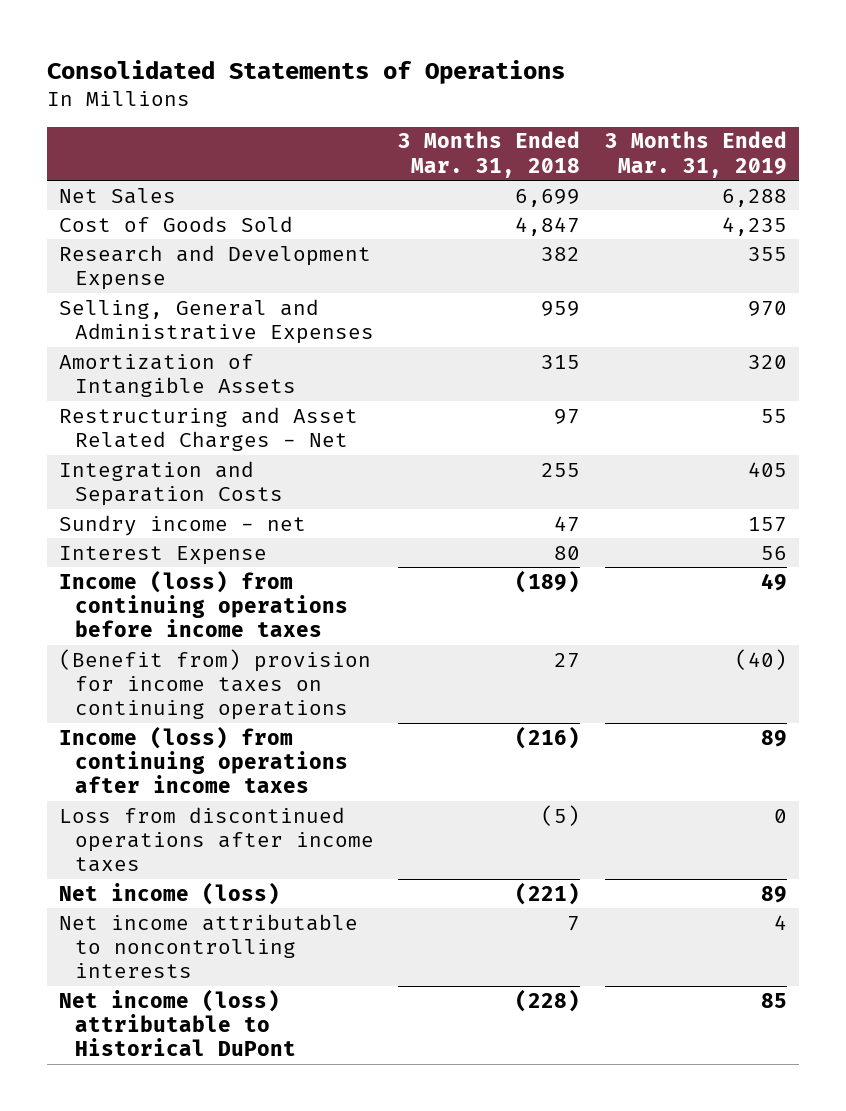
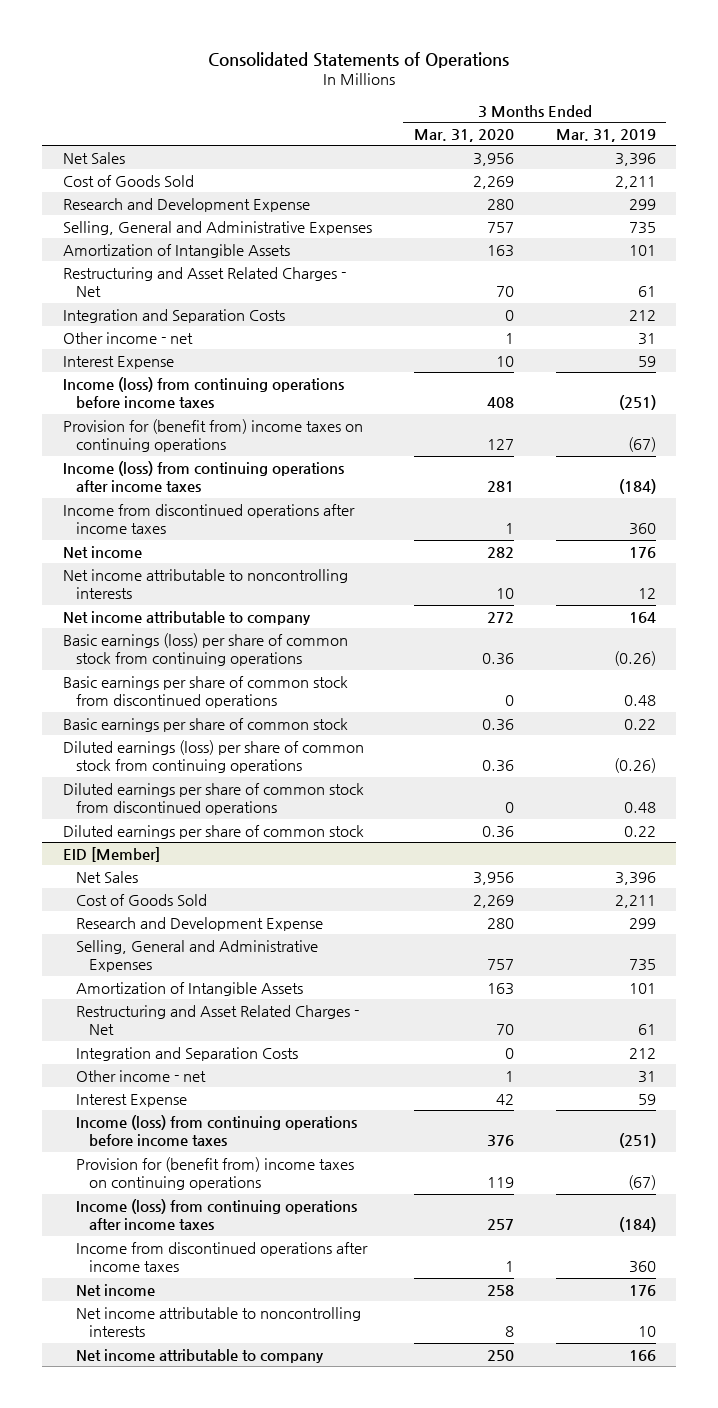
[398,131,581,178] 3 Months Ended Mar. 31, 2018 -> none
none -> [413,128,514,142] Mar. 31, 2020
[721,188,787,207] 6,288 -> [614,152,656,166] 3,396
[721,216,787,236] 4,235 -> [614,175,656,189] 2,211
[747,246,787,261] 355 -> [628,198,656,210] 299
[747,300,787,316] 970 -> [628,221,656,234] 735
[747,354,787,369] 320 -> [628,244,656,256] 101
[760,408,787,423] 55 -> [637,286,656,298] 61
[747,461,787,477] 405 -> [628,309,656,321] 212
[59,514,307,536] Sundry income - net -> [62,331,193,344] Other income - net
[747,516,787,532] 157 -> [637,332,656,345] 31
[760,545,787,560] 56 -> [637,355,656,367] 59
[760,572,787,591] 49 -> [618,395,656,411] (251)
[59,648,372,721] (Benefit from) provision for income taxes on continuing operations -> [62,418,363,453] Provision for (benefit from) income taxes on continuing operations
[734,648,787,670] (40) -> [627,437,656,453] (67)
[760,729,787,747] 89 -> [618,479,656,495] (184)
[59,806,374,873] Loss from discontinued operations after income taxes -> [62,503,355,535] Income from discontinued operations after income taxes
[773,808,787,823] 0 -> [628,523,656,536] 360
[59,881,281,905] Net income (loss) -> [62,545,142,558] Net income
[760,885,787,903] 89 -> [628,546,656,558] 176
[773,914,787,930] 4 -> [637,588,656,600] 12
[59,988,296,1057] Net income (loss) attributable to Historical DuPont -> [62,610,311,625] Net income attributable to company
[760,992,787,1008] 85 -> [628,611,656,623] 164
none -> [62,632,348,667] Basic earnings (loss) per share of common stock from continuing operations
none -> [62,675,348,709] Basic earnings per share of common stock from discontinued operations
none -> [62,717,348,732] Basic earnings per share of common stock
none -> [62,739,364,774] Diluted earnings (loss) per share of common stock from continuing operations
none -> [62,782,364,816] Diluted earnings per share of common stock from discontinued operations
none -> [62,824,364,839] Diluted earnings per share of common stock
none -> [62,846,160,862] EID [Member]
none -> [75,870,138,883] Net Sales
none -> [75,893,207,906] Cost of Goods Sold
none -> [75,916,323,931] Research and Development Expense
none -> [75,939,318,973] Selling, General and Administrative Expenses
none -> [75,981,303,996] Amortization of Intangible Assets
none -> [75,1004,359,1036] Restructuring and Asset Related Charges - Net
none -> [75,1046,298,1061] Integration and Separation Costs
none -> [75,1069,206,1082] Other income - net
none -> [75,1093,187,1107] Interest Expense
none -> [75,1114,357,1147] Income (loss) from continuing operations before income taxes
none -> [75,1156,354,1191] Provision for (benefit from) income taxes on continuing operations
none -> [75,1198,357,1231] Income (loss) from continuing operations after income taxes
none -> [75,1241,368,1273] Income from discontinued operations after income taxes
none -> [75,1283,155,1296] Net income
none -> [75,1306,361,1338] Net income attributable to noncontrolling interests
none -> [75,1348,324,1363] Net income attributable to company

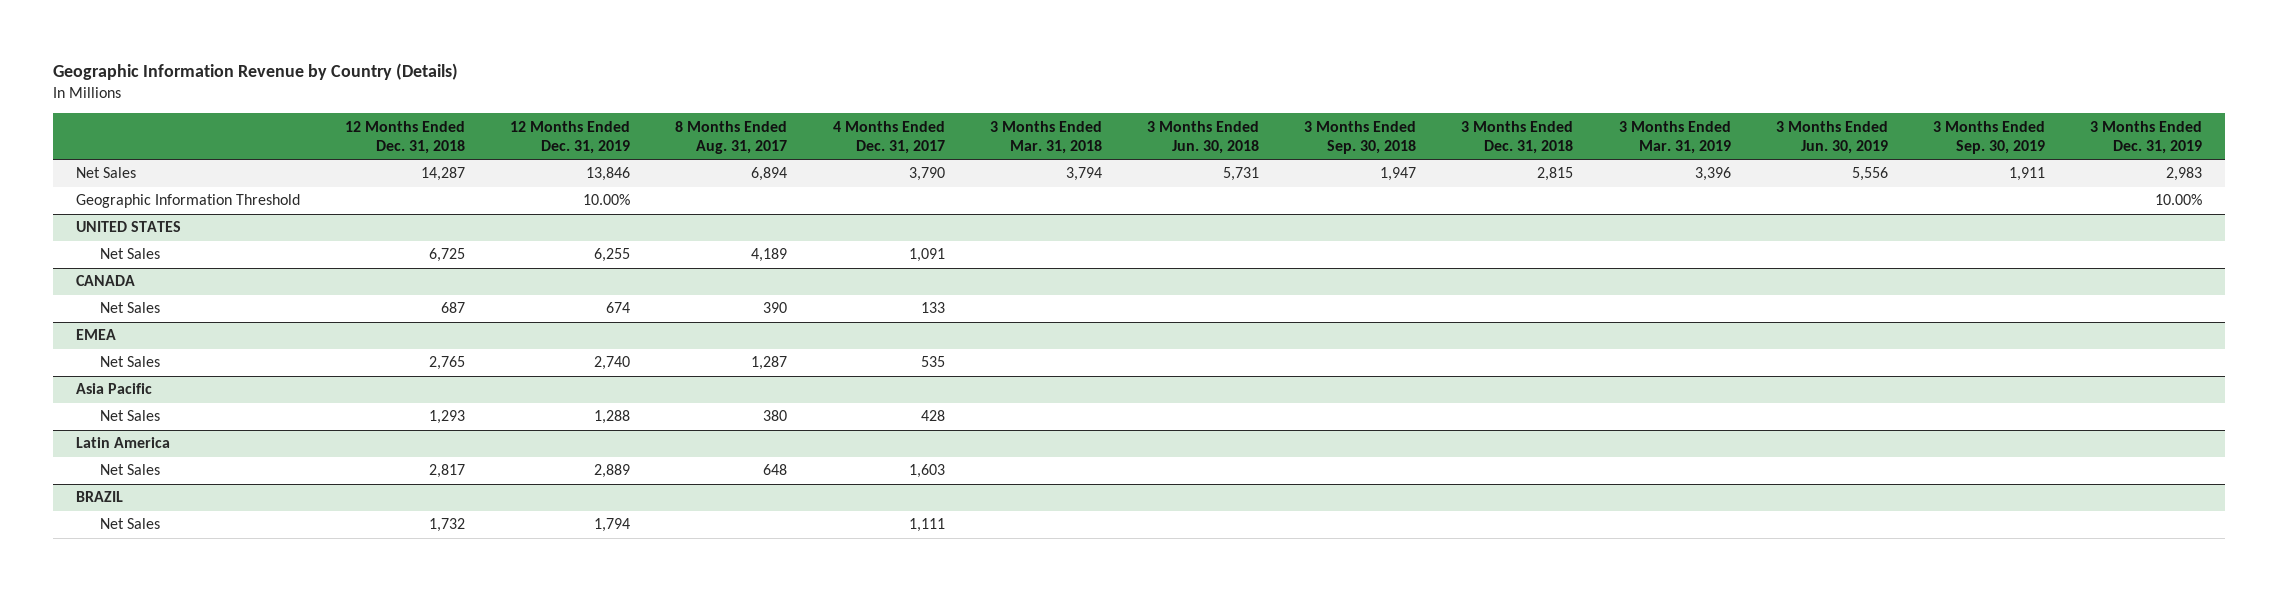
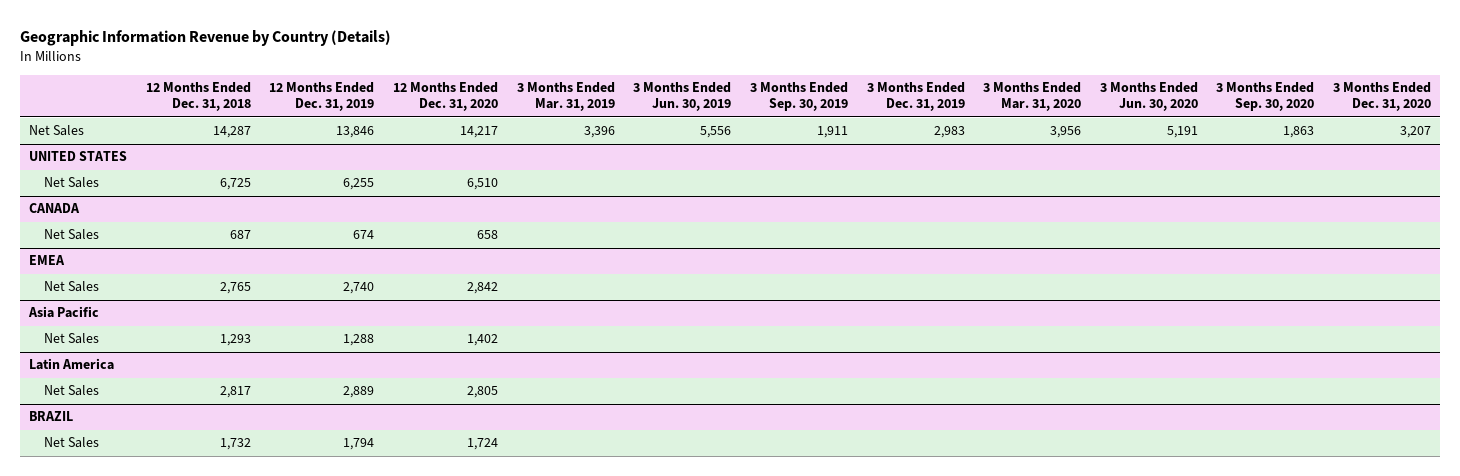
[675,120,788,154] 8 Months Ended Aug. 31, 2017 -> none
[832,120,945,154] 4 Months Ended Dec. 31, 2017 -> none
[989,120,1102,154] 3 Months Ended Mar. 31, 2018 -> none
[1147,120,1260,154] 3 Months Ended Jun. 30, 2018 -> none
[1304,120,1417,154] 3 Months Ended Sep. 30, 2018 -> none
[1461,120,1574,154] 3 Months Ended Dec. 31, 2018 -> none
none -> [393,82,499,112] 12 Months Ended Dec. 31, 2020
none -> [983,82,1082,112] 3 Months Ended Mar. 31, 2020
none -> [1099,82,1198,112] 3 Months Ended Jun. 30, 2020
none -> [1216,82,1315,112] 3 Months Ended Sep. 30, 2020
none -> [1333,82,1432,112] 3 Months Ended Dec. 31, 2020
[75,194,300,209] Geographic Information Threshold -> none

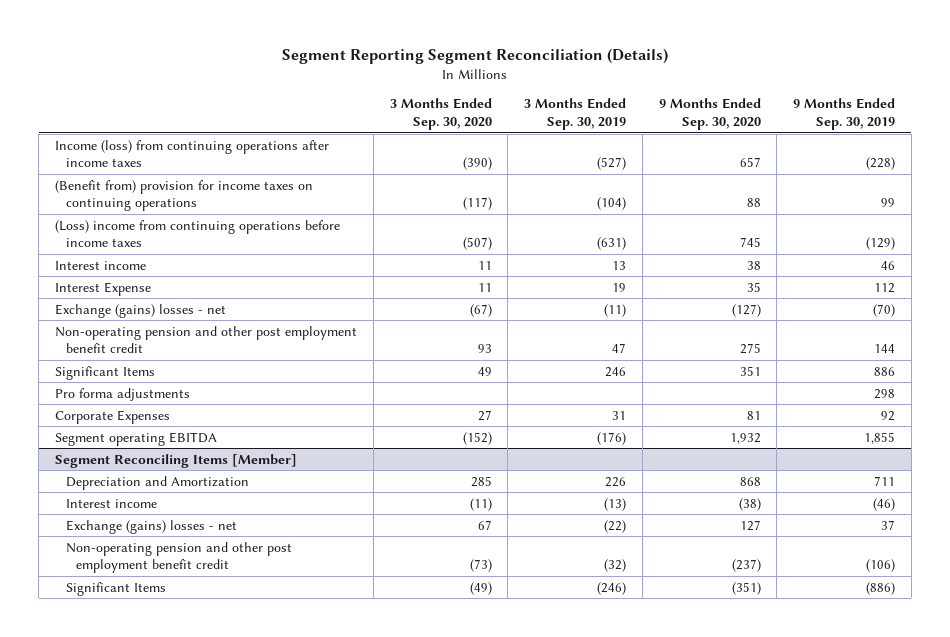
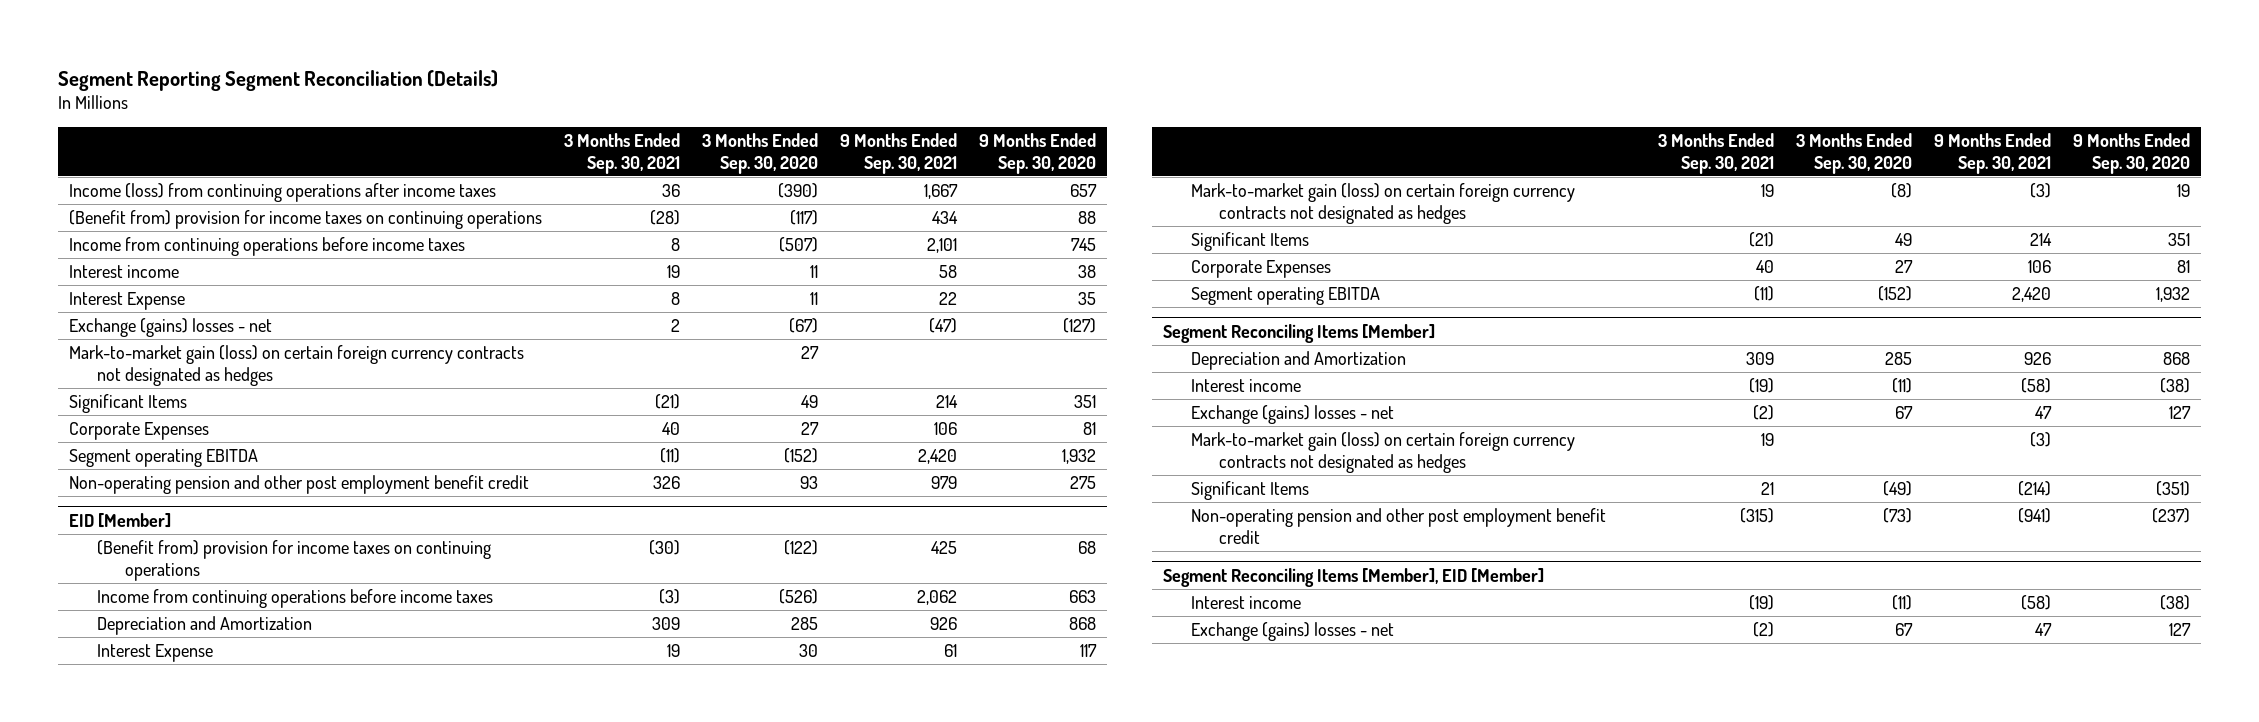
[524,98,627,130] 3 Months Ended Sep. 30, 2019 -> none
[793,98,896,130] 9 Months Ended Sep. 30, 2019 -> none
none -> [564,133,681,174] 3 Months Ended Sep. 30, 2021
none -> [840,133,958,174] 9 Months Ended Sep. 30, 2021
[55,219,341,248] (Loss) income from continuing operations before income taxes -> [68,237,465,257] Income from continuing operations before income taxes
none -> [68,345,524,386] Mark-to-market gain (loss) on certain foreign currency contracts not designated as hedges
none -> [68,394,187,414] Significant Items
none -> [68,422,209,441] Corporate Expenses
none -> [68,449,258,468] Segment operating EBITDA
none -> [68,512,171,528] EID [Member]
none -> [97,540,492,581] (Benefit from) provision for income taxes on continuing operations
none -> [97,589,494,609] Income from continuing operations before income taxes
none -> [97,616,313,636] Depreciation and Amortization
none -> [97,644,214,663] Interest Expense
none -> [1191,183,1576,224] Mark-to-market gain (loss) on certain foreign currency contracts not designated as hedges
[55,387,191,401] Pro forma adjustments -> none
none -> [1191,432,1576,473] Mark-to-market gain (loss) on certain foreign currency contracts not designated as hedges
[65,541,292,574] Non-operating pension and other post employment benefit credit -> [1191,508,1607,544] Non-operating pension and other post employment benefit credit
none -> [1162,567,1544,587] Segment Reconciling Items [Member], EID [Member]
none -> [1191,596,1302,610] Interest income
none -> [1191,622,1395,642] Exchange (gains) losses - net

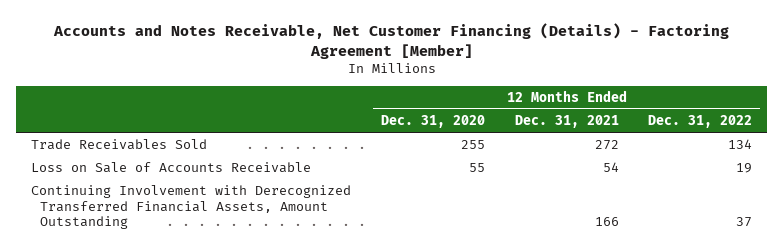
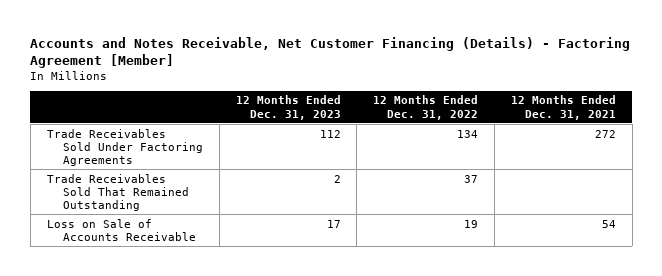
[380,115,485,129] Dec. 31, 2020 -> none
none -> [235,95,341,120] 12 Months Ended Dec. 31, 2023
[30,139,207,151] Trade Receivables Sold -> [46,128,203,167] Trade Receivables Sold Under Factoring Agreements
none -> [46,173,189,212] Trade Receivables Sold That Remained Outstanding
[30,185,351,230] Continuing Involvement with Derecognized Transferred Financial Assets, Amount Outstanding -> none

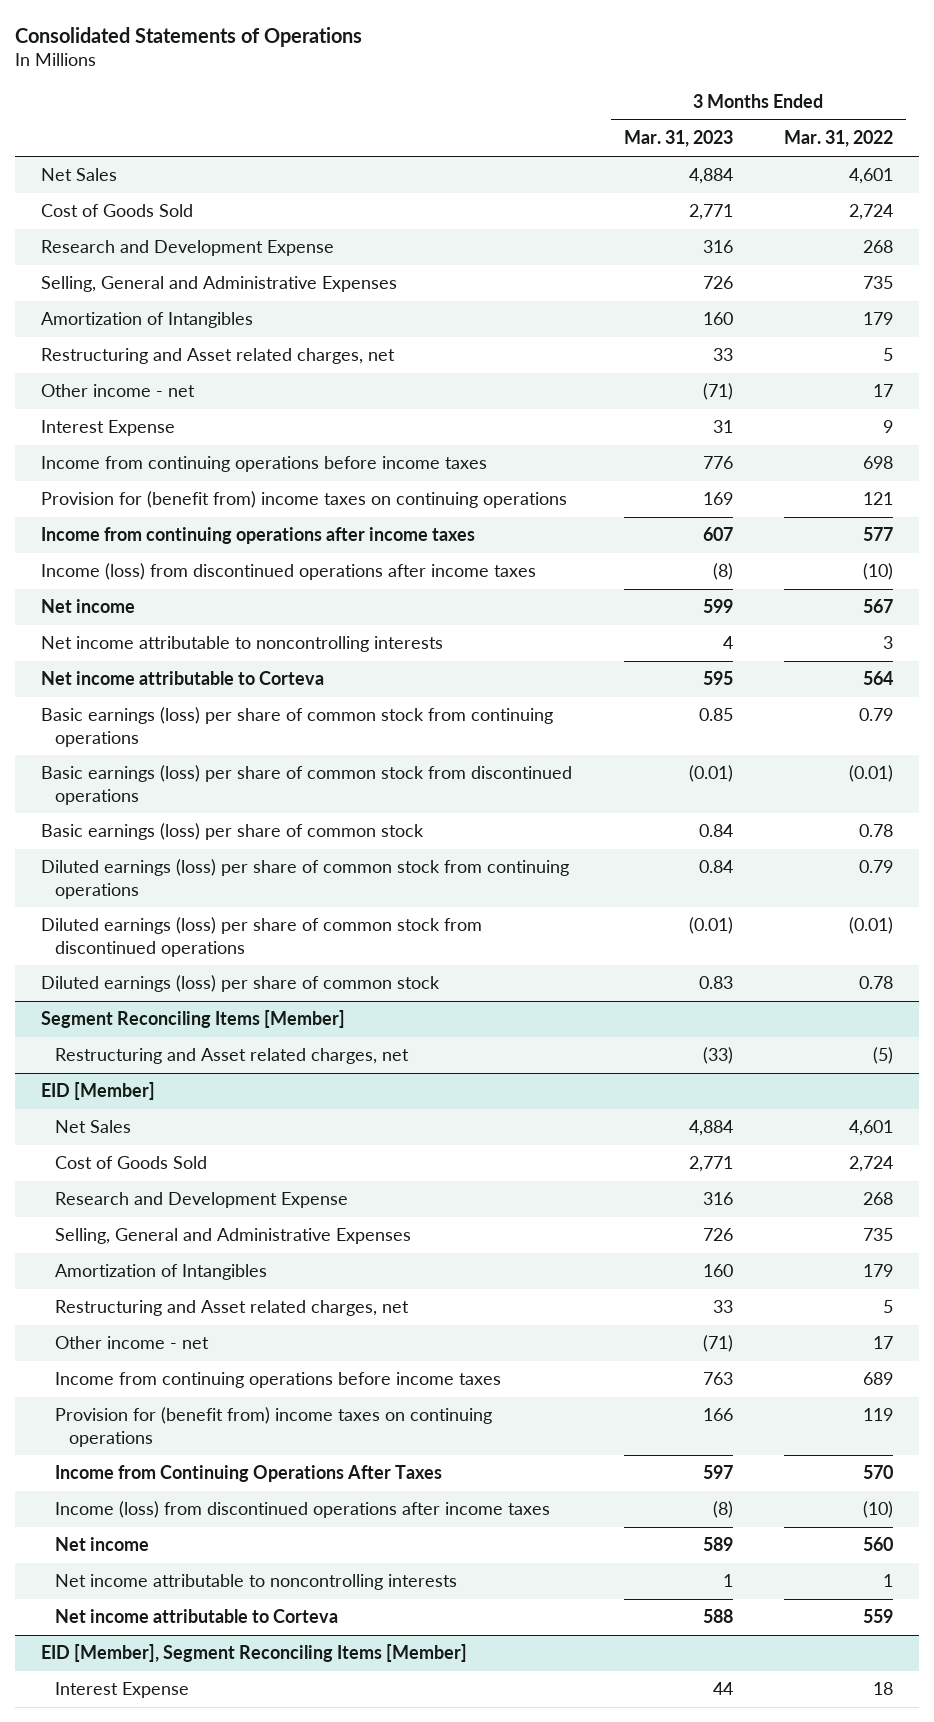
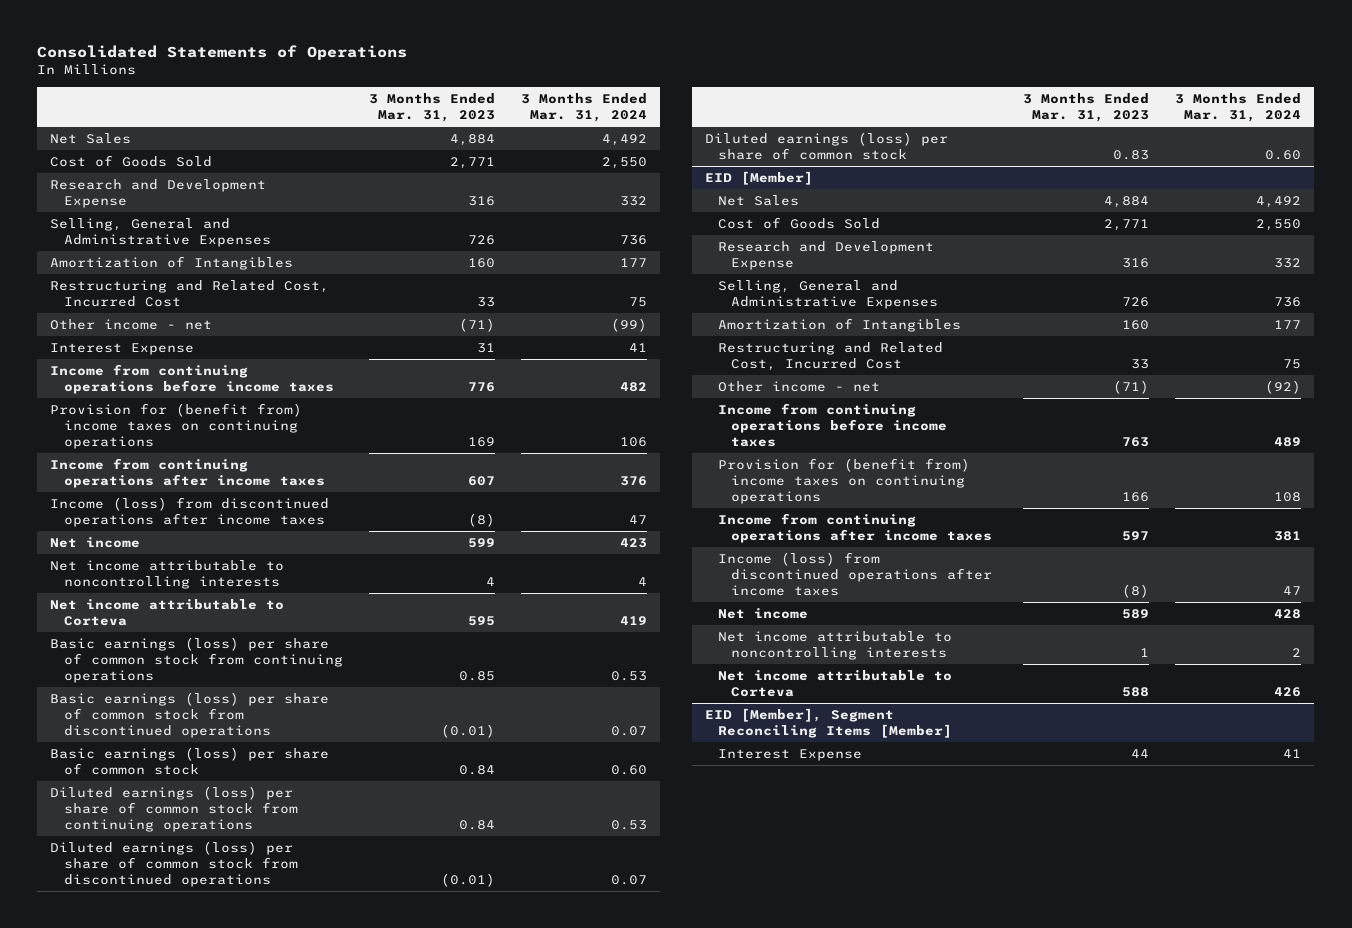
[784,130,894,148] Mar. 31, 2022 -> none
none -> [520,92,647,122] 3 Months Ended Mar. 31, 2024
[41,348,396,365] Restructuring and Asset related charges, net -> none
none -> [50,280,330,308] Restructuring and Related Cost, Incurred Cost
[41,1010,346,1029] Segment Reconciling Items [Member] -> none
[55,1048,410,1065] Restructuring and Asset related charges, net -> none
[55,1300,410,1317] Restructuring and Asset related charges, net -> none
none -> [717,342,943,372] Restructuring and Related Cost, Incurred Cost
[55,1465,443,1483] Income from Continuing Operations After Taxes -> [717,513,993,544] Income from continuing operations after income taxes

